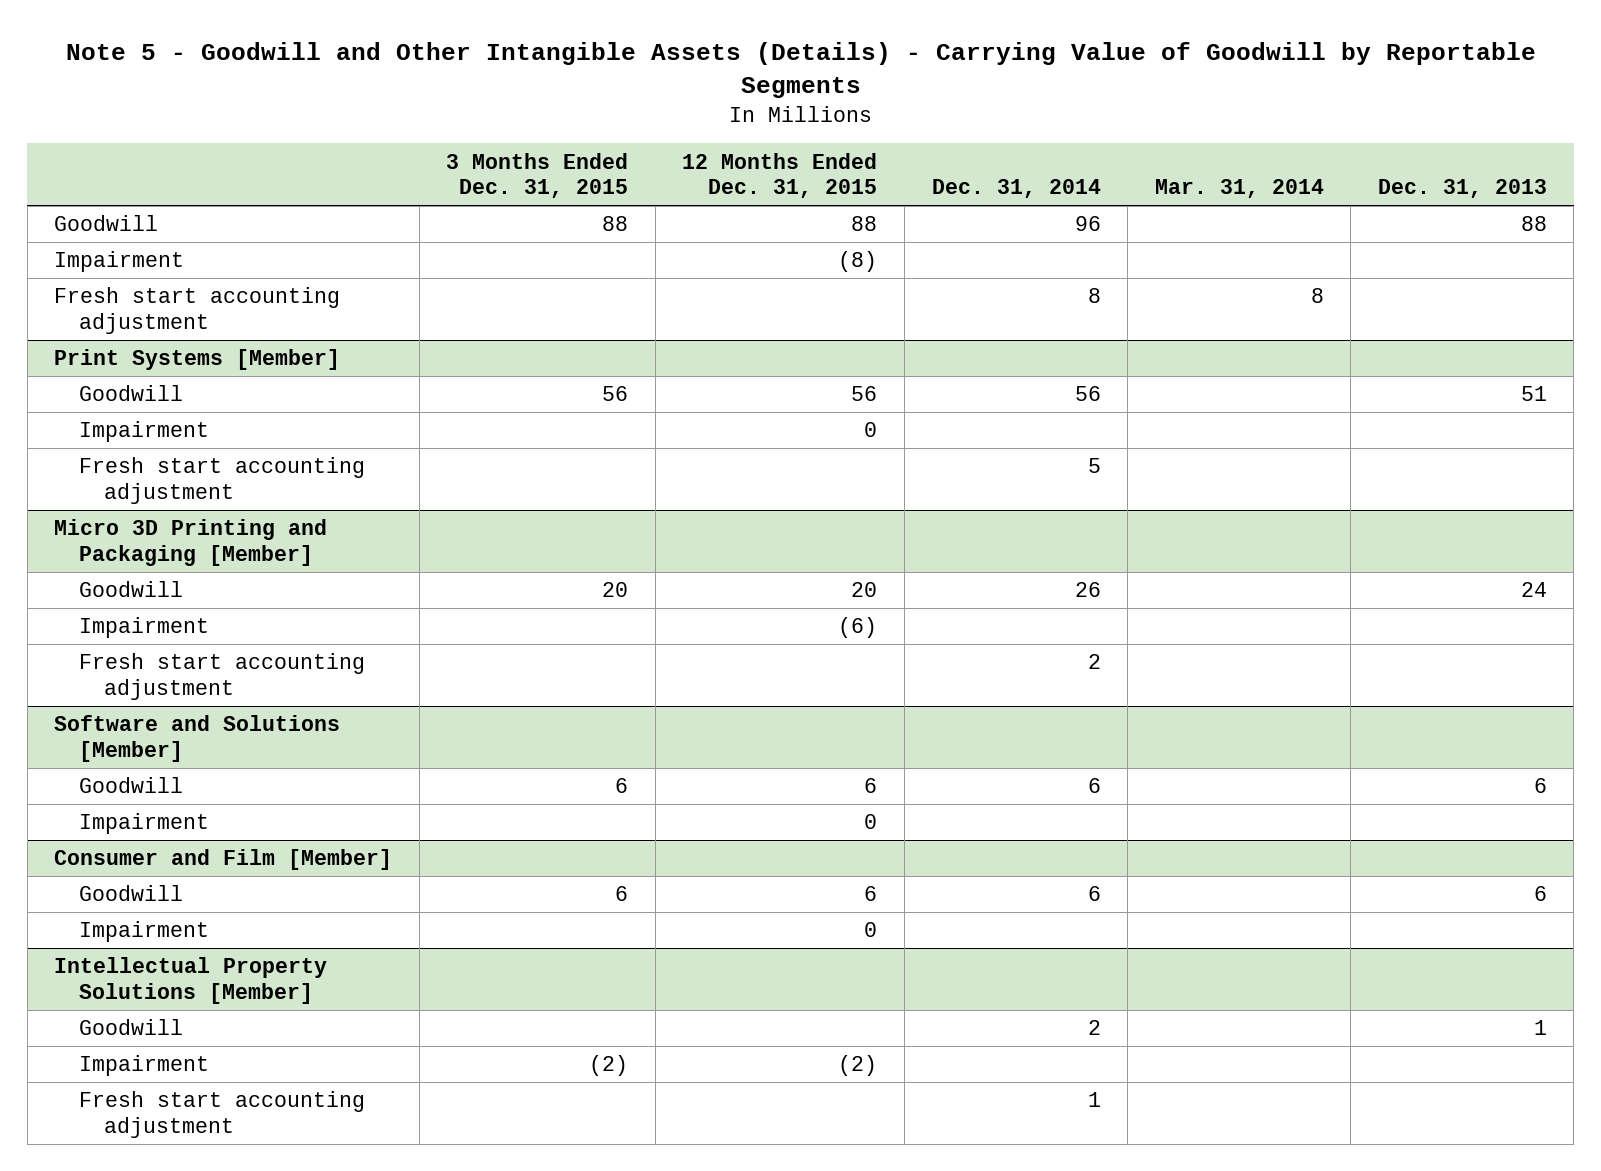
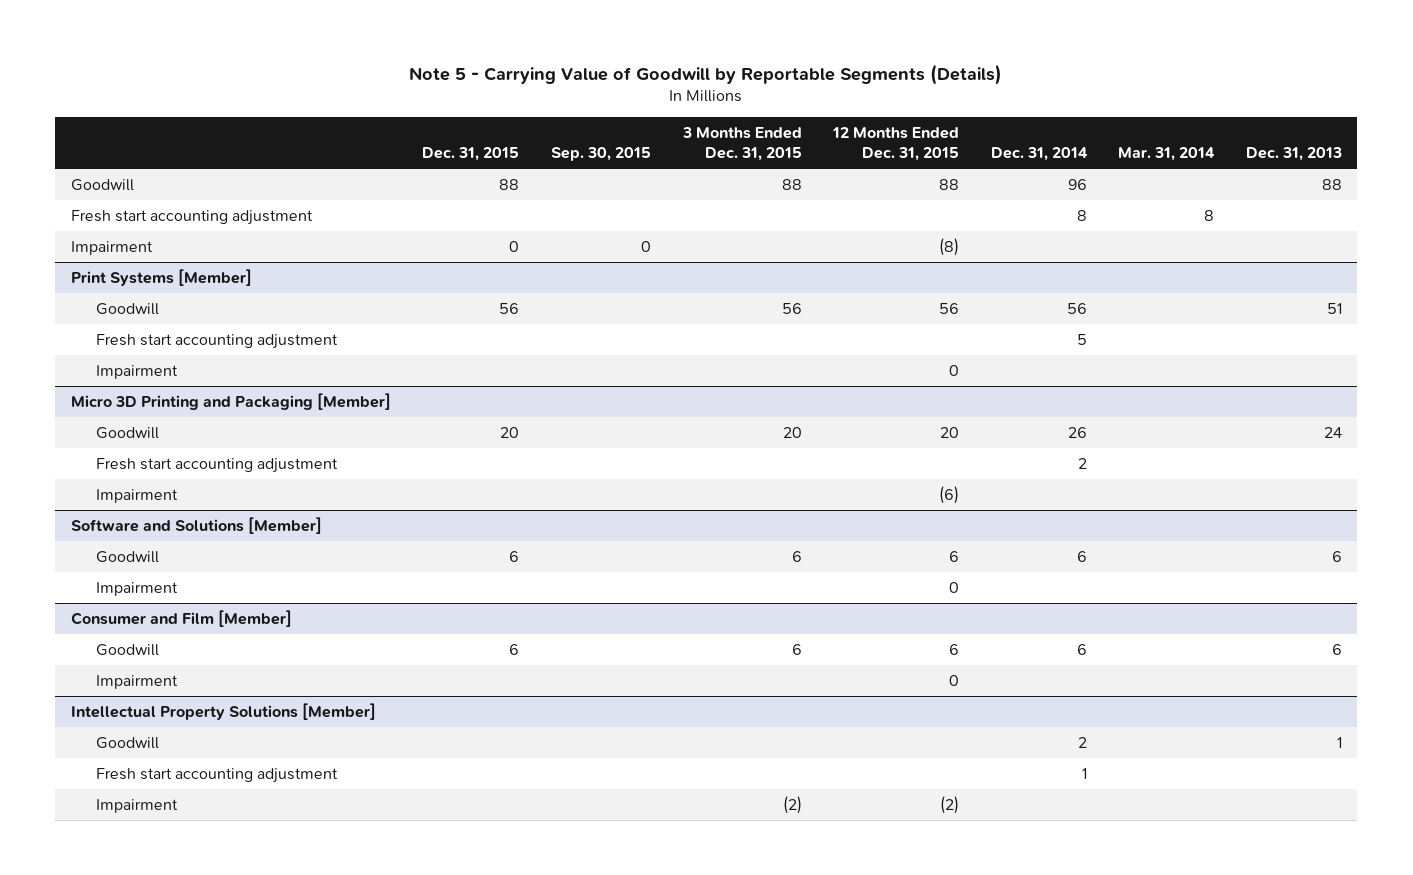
[65,42,1536,99] Note 5 - Goodwill and Other Intangible Assets (Details) - Carrying Value of Goodwill by Reportable Segments -> [409,63,1003,85] Note 5 - Carrying Value of Goodwill by Reportable Segments (Details)
none -> [422,147,520,162] Dec. 31, 2015
none -> [550,147,651,162] Sep. 30, 2015
[54,251,185,273] Impairment -> [70,240,153,255] Impairment
[79,421,210,443] Impairment -> [96,364,179,379] Impairment
[79,617,210,639] Impairment -> [96,488,179,503] Impairment
[79,1055,210,1077] Impairment -> [96,798,179,813] Impairment

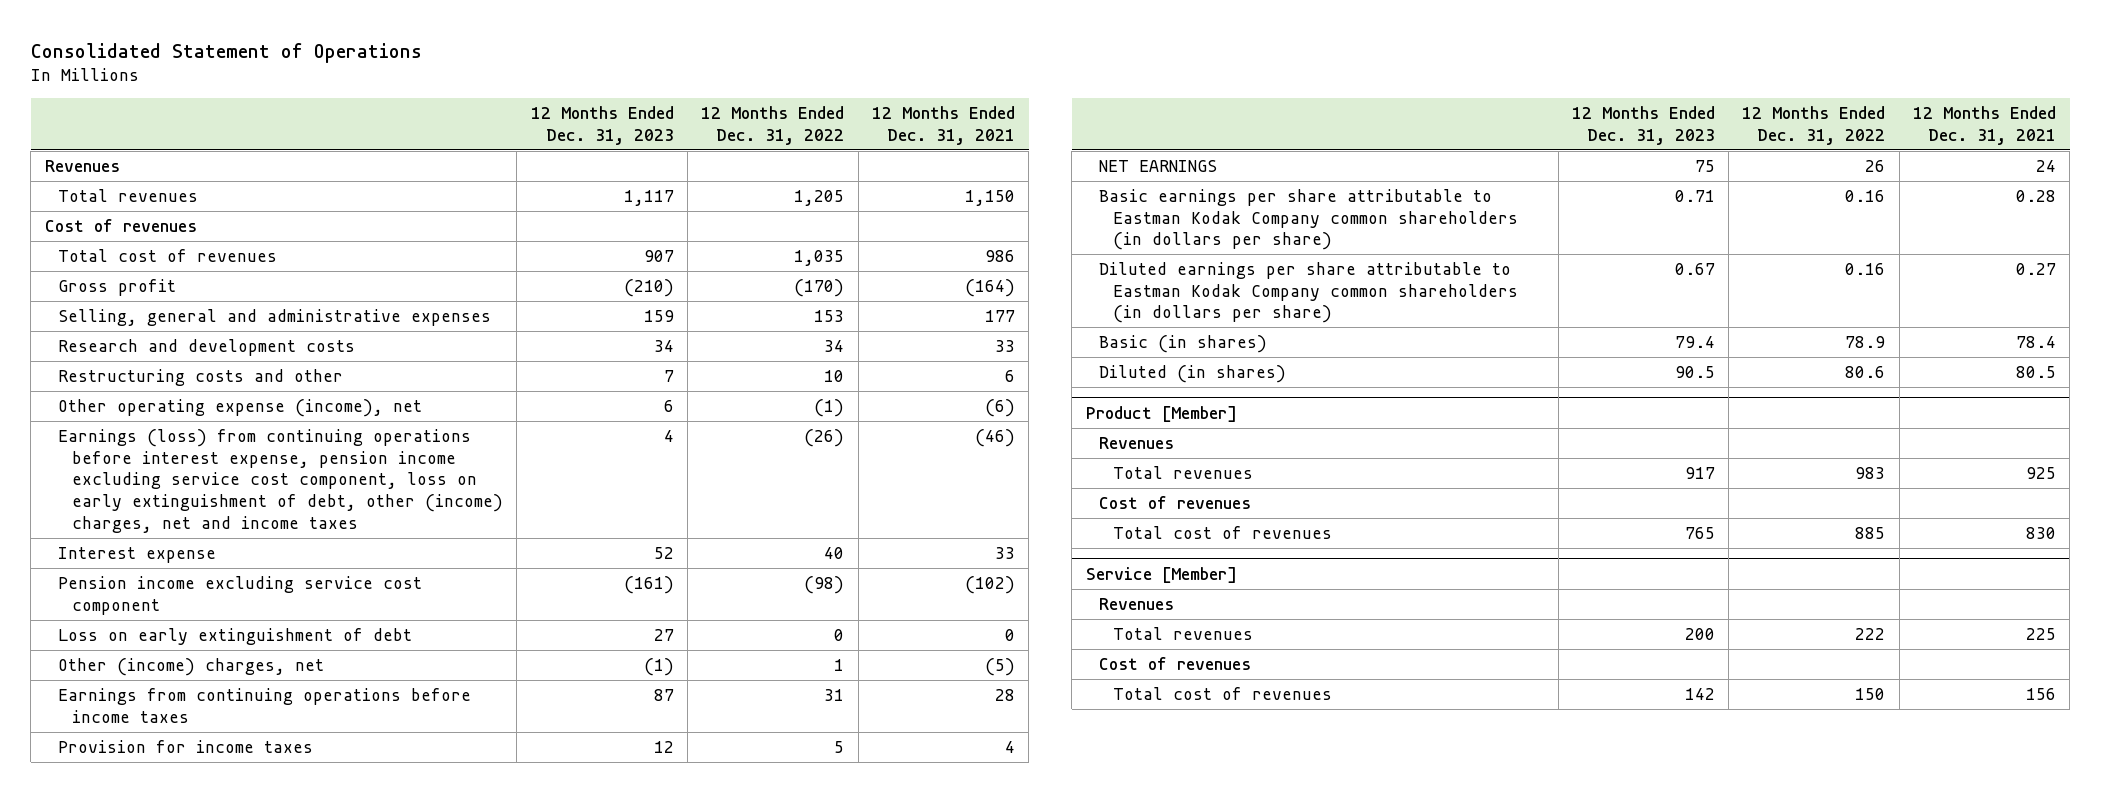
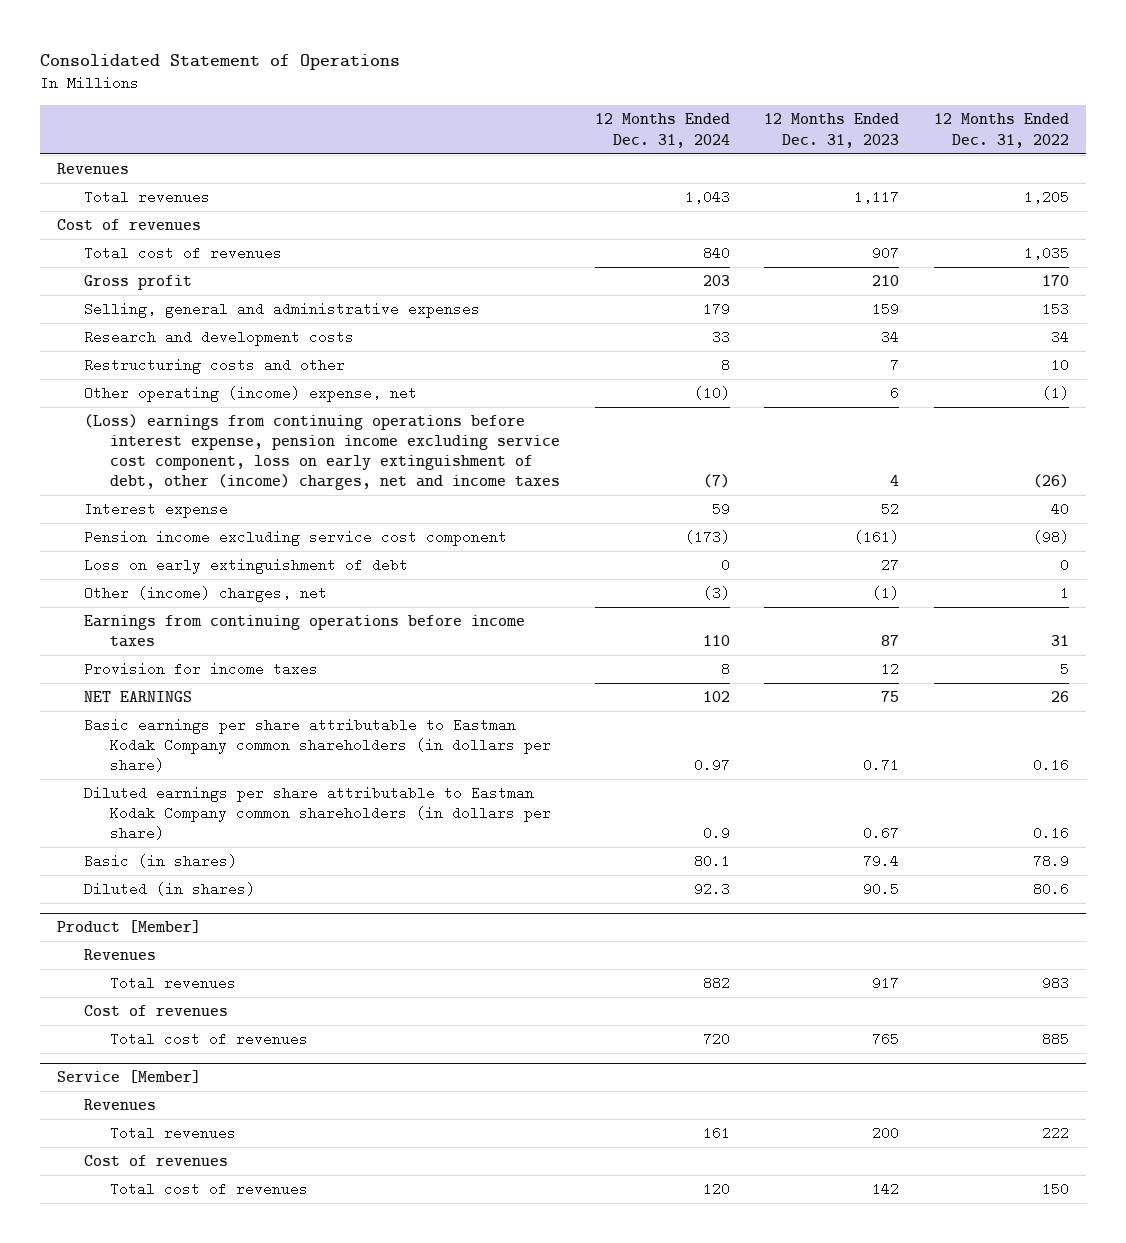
[871,106,1015,145] 12 Months Ended Dec. 31, 2021 -> none
none -> [594,113,730,148] 12 Months Ended Dec. 31, 2024
[623,278,674,297] (210) -> [872,275,900,287] 210
[794,278,845,297] (170) -> [1041,275,1069,287] 170
[58,398,423,417] Other operating expense (income), net -> [83,386,417,403] Other operating (income) expense, net
[58,428,504,533] Earnings (loss) from continuing operations before interest expense, pension income excluding service cost component, loss on early extinguishment of debt, other (income) charges, net and income taxes -> [83,414,561,491] (Loss) earnings from continuing operations before interest expense, pension income excluding service cost component, loss on early extinguishment of debt, other (income) charges, net and income taxes

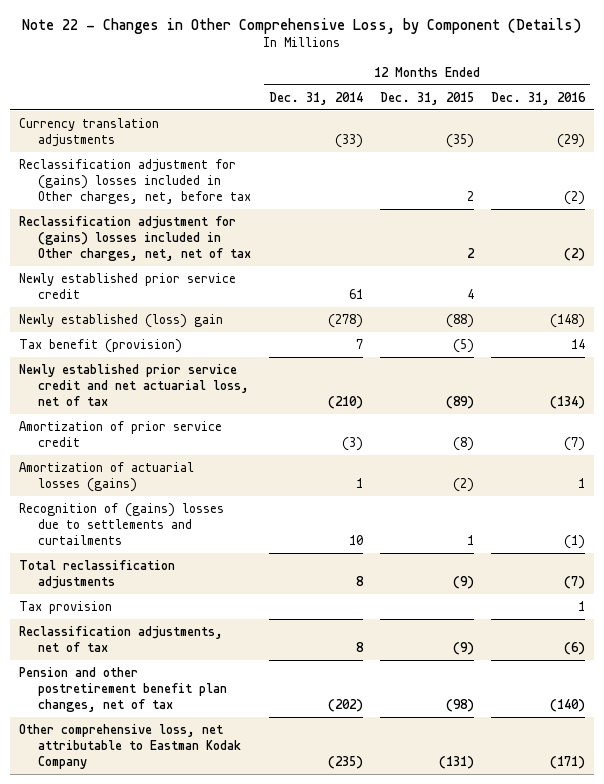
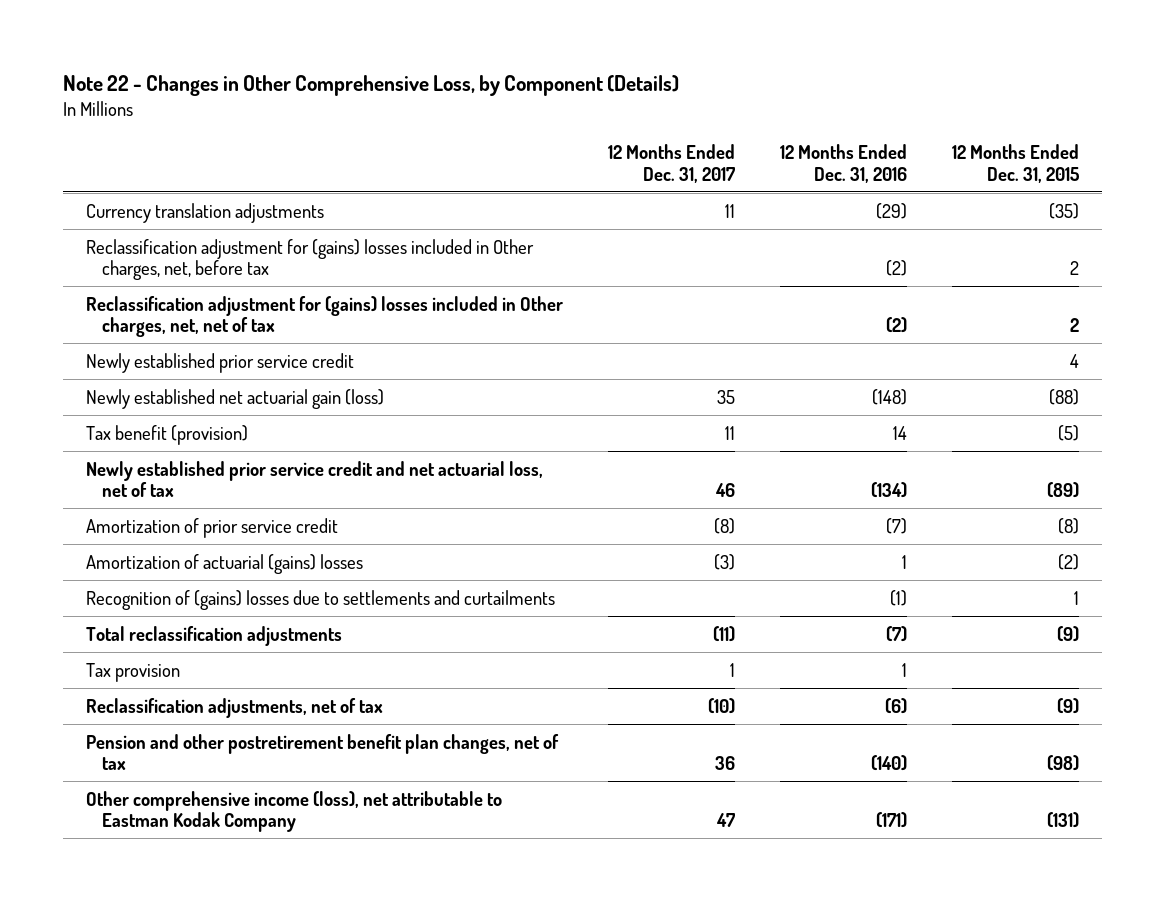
[268,91,363,105] Dec. 31, 2014 -> none
none -> [607,144,735,183] 12 Months Ended Dec. 31, 2017
[19,313,224,328] Newly established (loss) gain -> [85,388,384,409] Newly established net actuarial gain (loss)
[19,461,195,492] Amortization of actuarial losses (gains) -> [85,553,363,574] Amortization of actuarial (gains) losses
[19,723,242,769] Other comprehensive loss, net attributable to Eastman Kodak Company -> [85,790,502,833] Other comprehensive income (loss), net attributable to Eastman Kodak Company

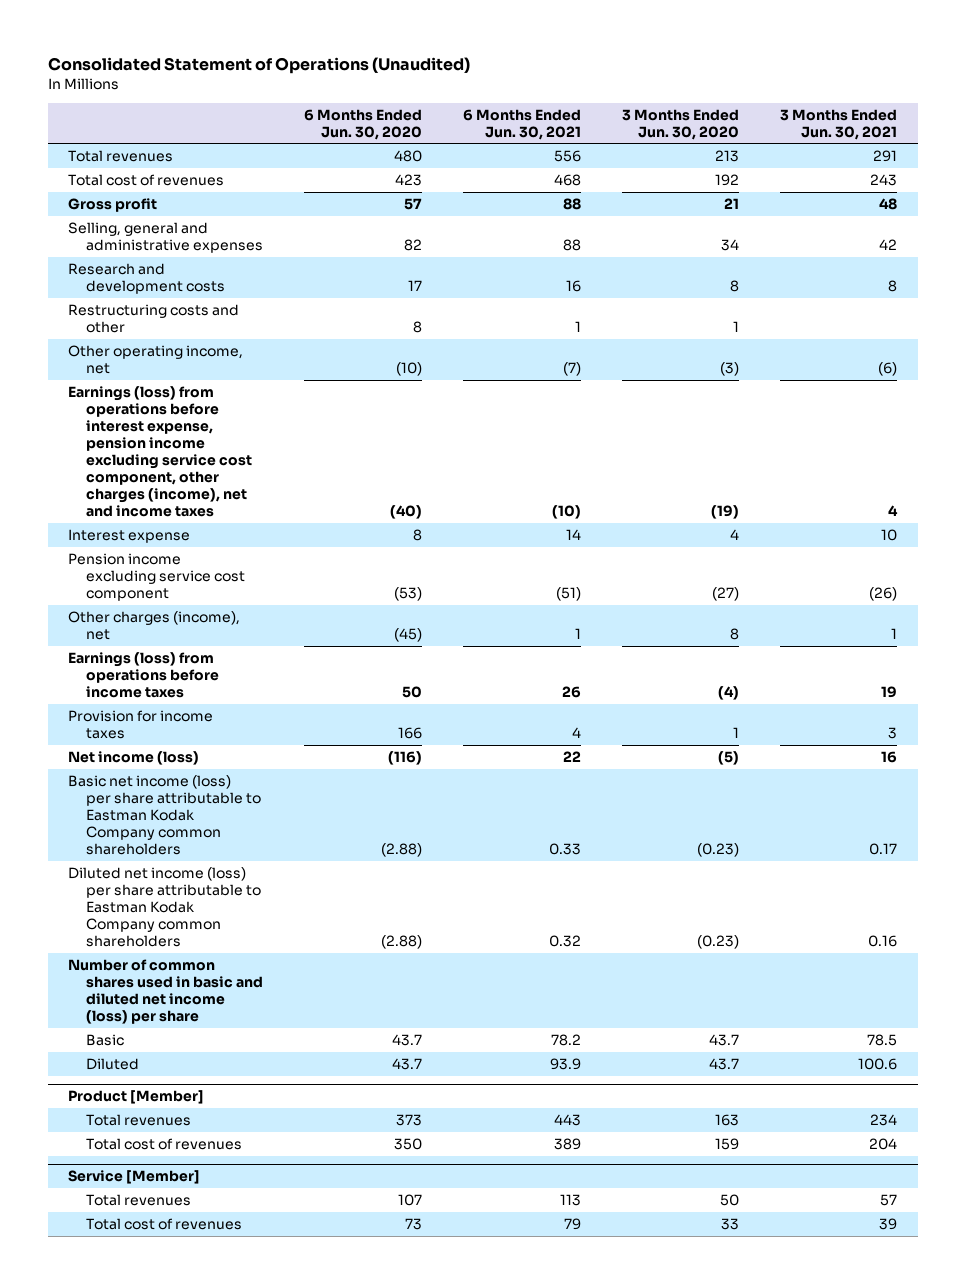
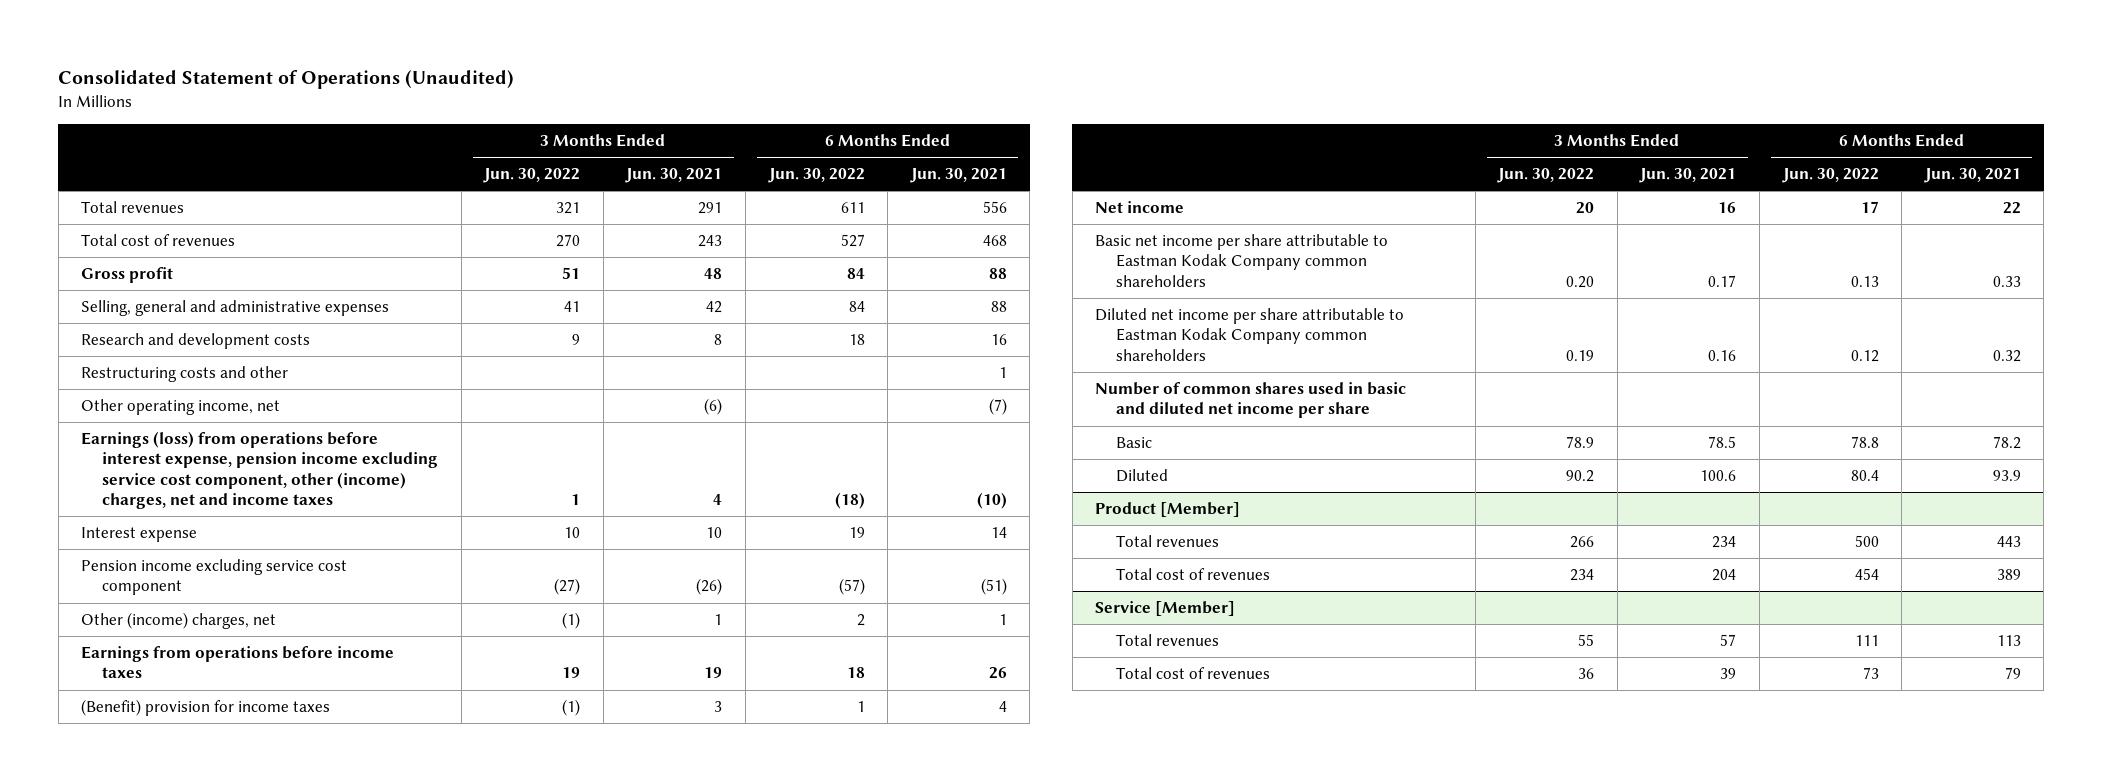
[303,108,422,140] 6 Months Ended Jun. 30, 2020 -> none
[622,108,740,140] 3 Months Ended Jun. 30, 2020 -> none
none -> [483,168,581,184] Jun. 30, 2022
none -> [767,168,865,184] Jun. 30, 2022
[68,385,252,518] Earnings (loss) from operations before interest expense, pension income excluding service cost component, other charges (income), net and income taxes -> [81,431,438,510] Earnings (loss) from operations before interest expense, pension income excluding service cost component, other (income) charges, net and income taxes
[68,610,241,641] Other charges (income), net -> [81,612,277,630] Other (income) charges, net
[68,651,219,699] Earnings (loss) from operations before income taxes -> [81,646,395,679] Earnings from operations before income taxes
[68,709,214,740] Provision for income taxes -> [81,699,331,717] (Benefit) provision for income taxes
[68,750,200,765] Net income (loss) -> [1095,201,1185,214] Net income
[68,774,261,856] Basic net income (loss) per share attributable to Eastman Kodak Company common shareholders -> [1095,234,1389,287] Basic net income per share attributable to Eastman Kodak Company common shareholders
[68,866,261,948] Diluted net income (loss) per share attributable to Eastman Kodak Company common shareholders -> [1095,308,1405,361] Diluted net income per share attributable to Eastman Kodak Company common shareholders
[68,958,263,1025] Number of common shares used in basic and diluted net income (loss) per share -> [1095,382,1407,419] Number of common shares used in basic and diluted net income per share

